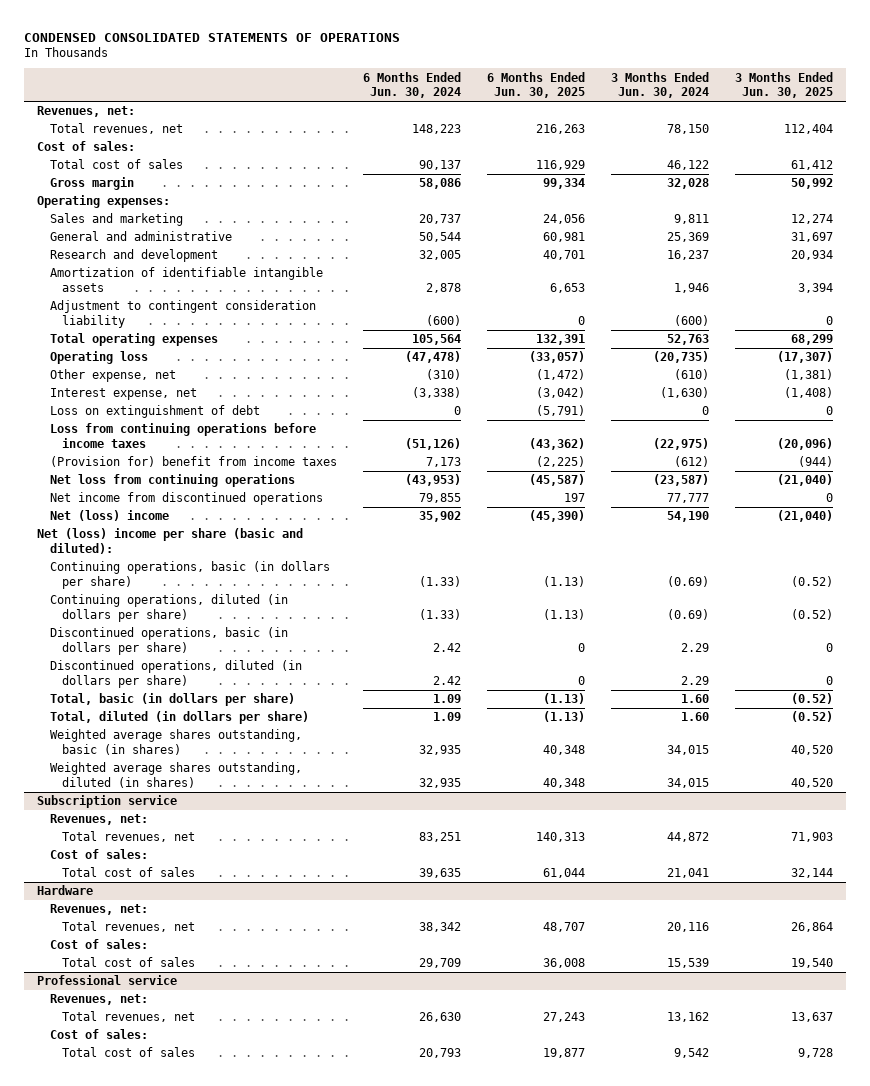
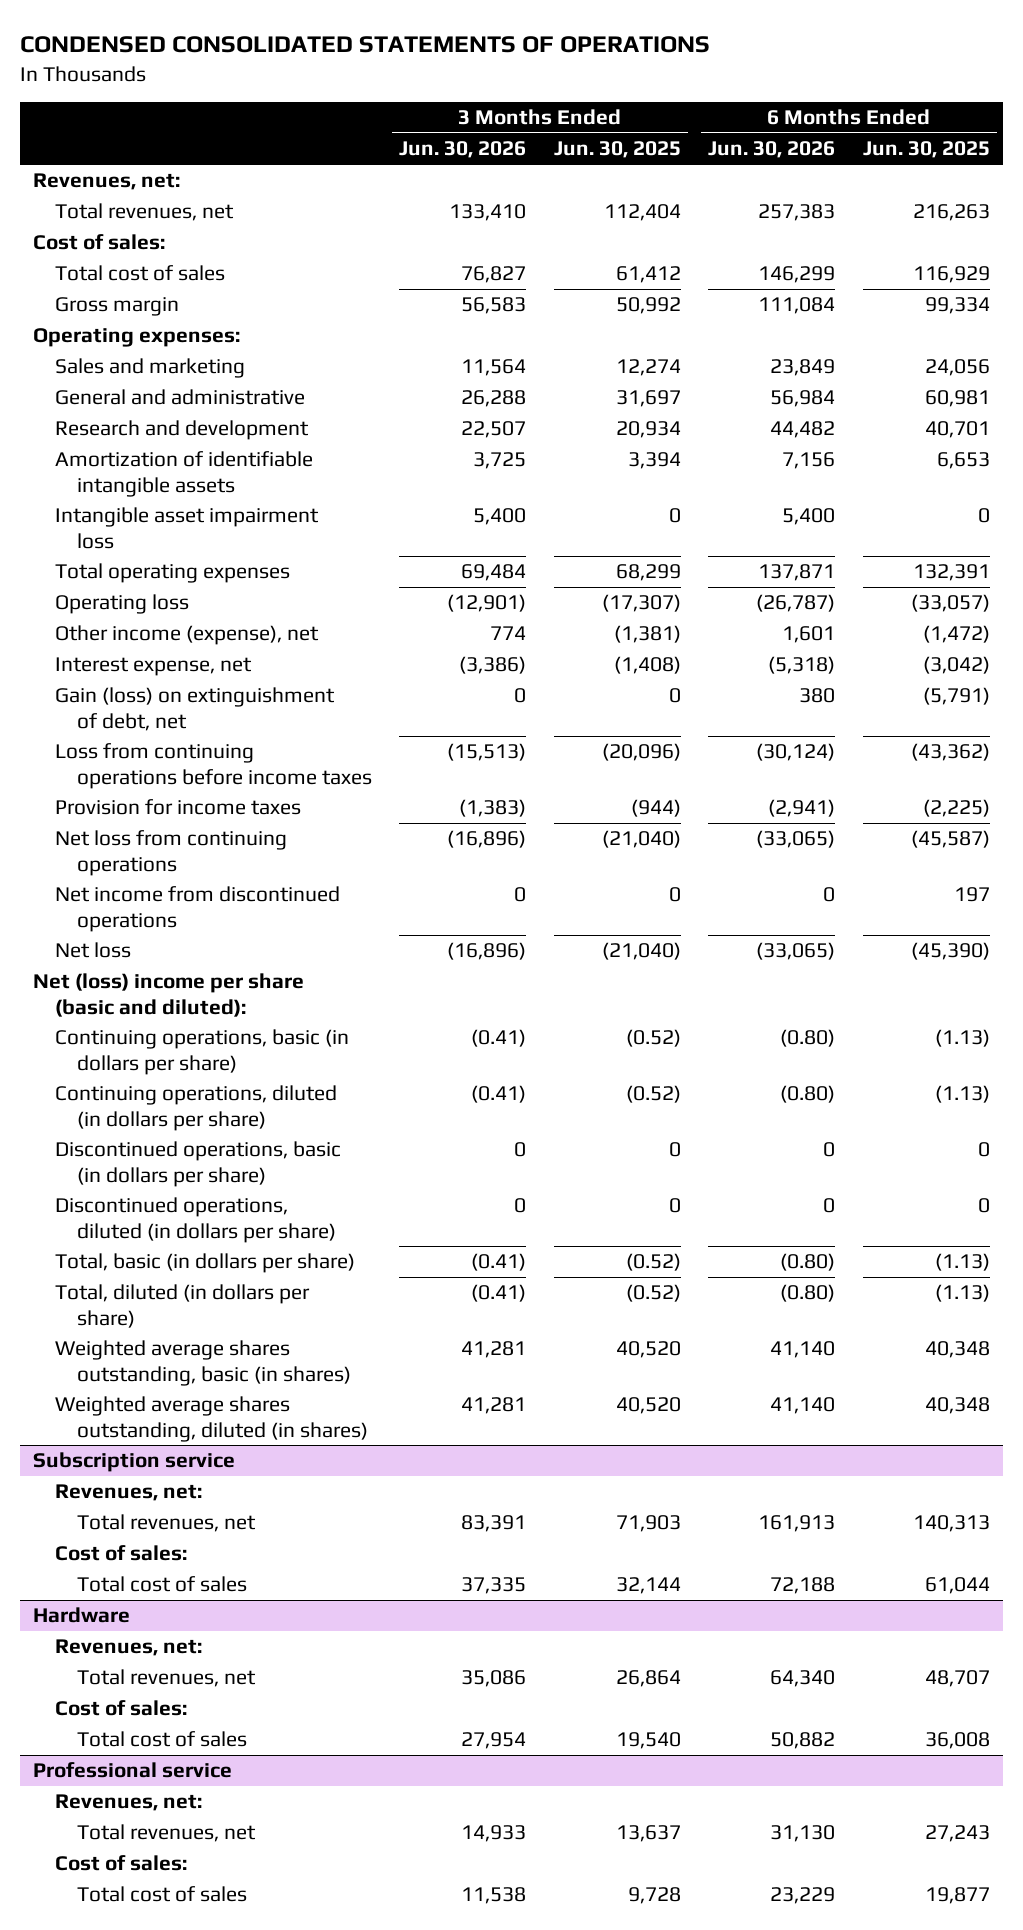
[362,71,461,99] 6 Months Ended Jun. 30, 2024 -> none
[610,71,709,99] 3 Months Ended Jun. 30, 2024 -> none
none -> [399,141,527,159] Jun. 30, 2026
none -> [708,141,836,159] Jun. 30, 2026
[49,300,316,328] Adjustment to contingent consideration liability -> none
none -> [54,507,319,549] Intangible asset impairment loss
[49,369,176,383] Other expense, net -> [54,625,319,646] Other income (expense), net
[49,405,260,419] Loss on extinguishment of debt -> [54,687,335,731] Gain (loss) on extinguishment of debt, net
[49,456,337,468] (Provision for) benefit from income taxes -> [54,799,301,816] Provision for income taxes
[49,510,169,522] Net (loss) income -> [54,942,131,959] Net loss

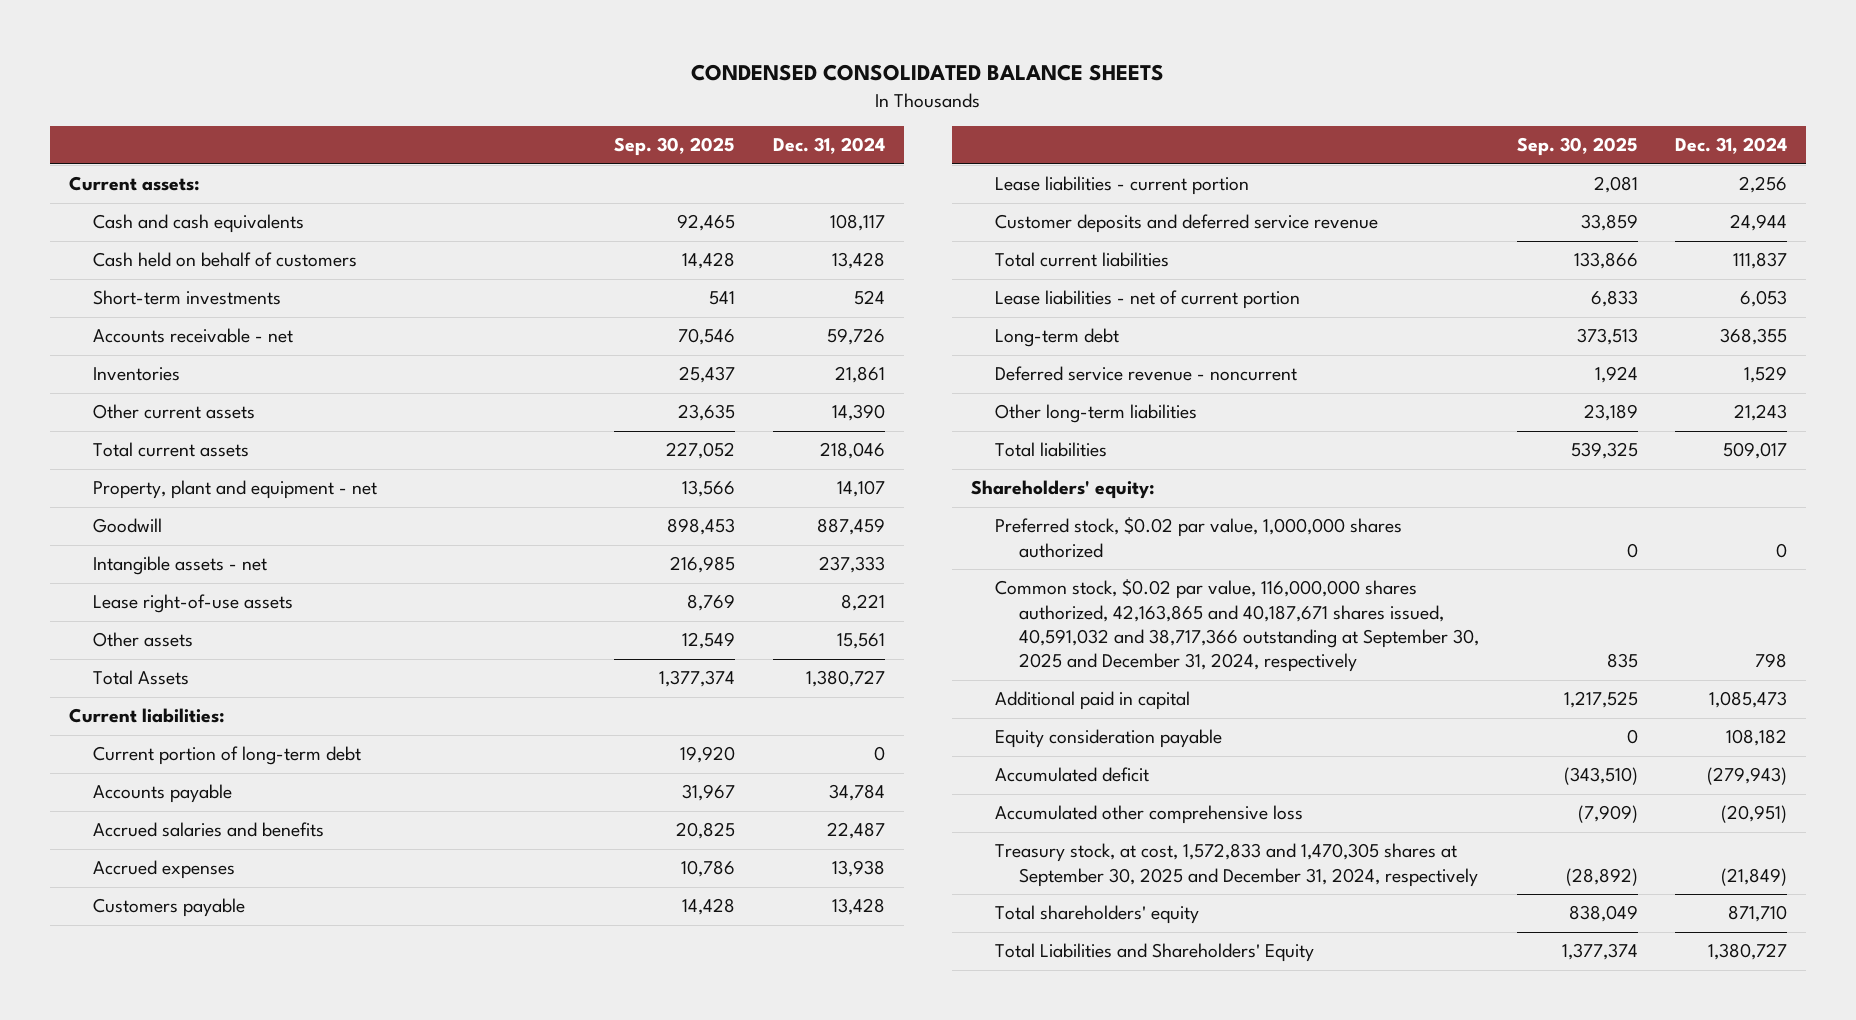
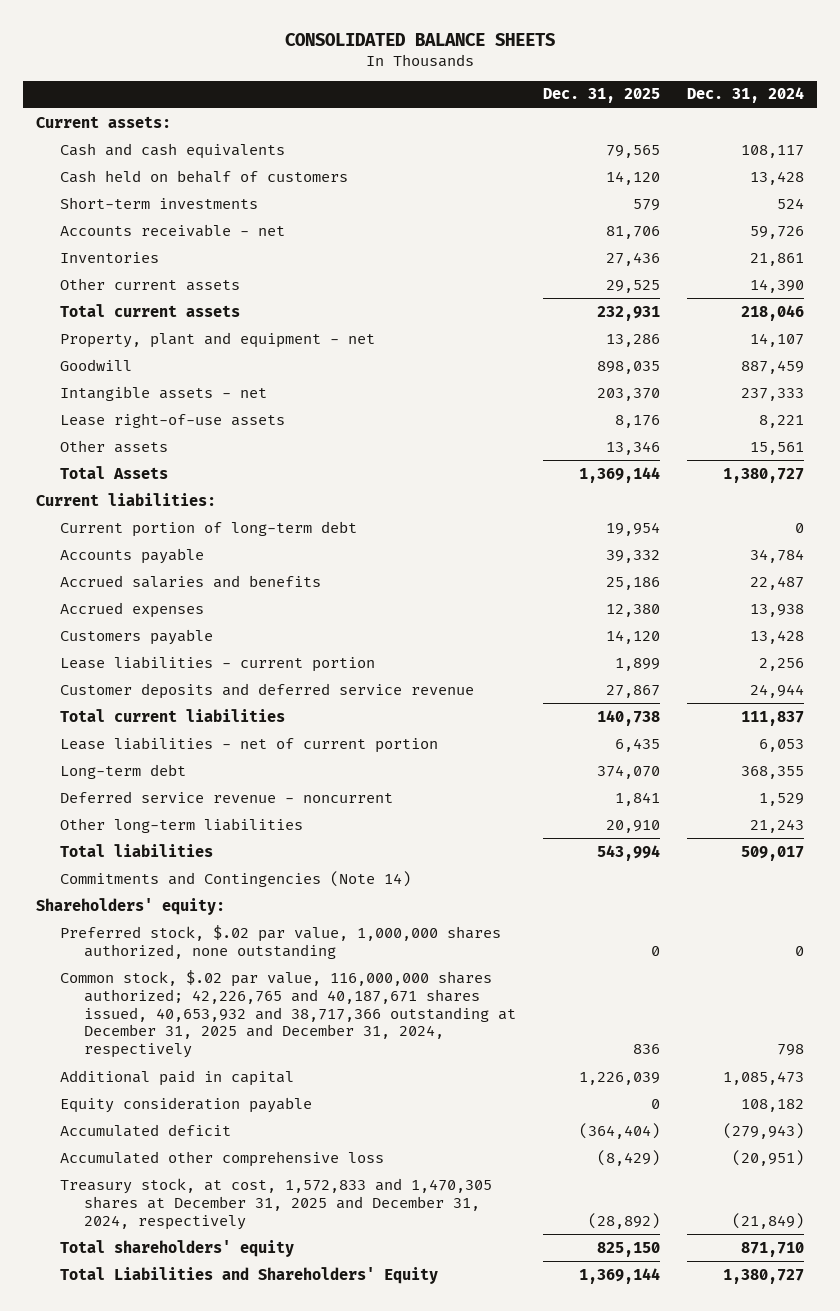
[690,64,1164,82] CONDENSED CONSOLIDATED BALANCE SHEETS -> [285,32,556,46] CONSOLIDATED BALANCE SHEETS
[614,137,736,157] Sep. 30, 2025 -> none
none -> [542,88,660,104] Dec. 31, 2025
none -> [60,870,412,887] Commitments and Contingencies (Note 14)
[995,517,1403,558] Preferred stock, $0.02 par value, 1,000,000 shares authorized -> [60,924,502,959] Preferred stock, $.02 par value, 1,000,000 shares authorized, none outstanding
[995,579,1480,673] Common stock, $0.02 par value, 116,000,000 shares authorized, 42,163,865 and 40,187,671 shares issued, 40,591,032 and 38,717,366 outstanding at September 30, 2025 and December 31, 2024, respectively -> [60,969,516,1059] Common stock, $.02 par value, 116,000,000 shares authorized; 42,226,765 and 40,187,671 shares issued, 40,653,932 and 38,717,366 outstanding at December 31, 2025 and December 31, 2024, respectively
[995,843,1479,887] Treasury stock, at cost, 1,572,833 and 1,470,305 shares at September 30, 2025 and December 31, 2024, respectively -> [60,1177,493,1230] Treasury stock, at cost, 1,572,833 and 1,470,305 shares at December 31, 2025 and December 31, 2024, respectively

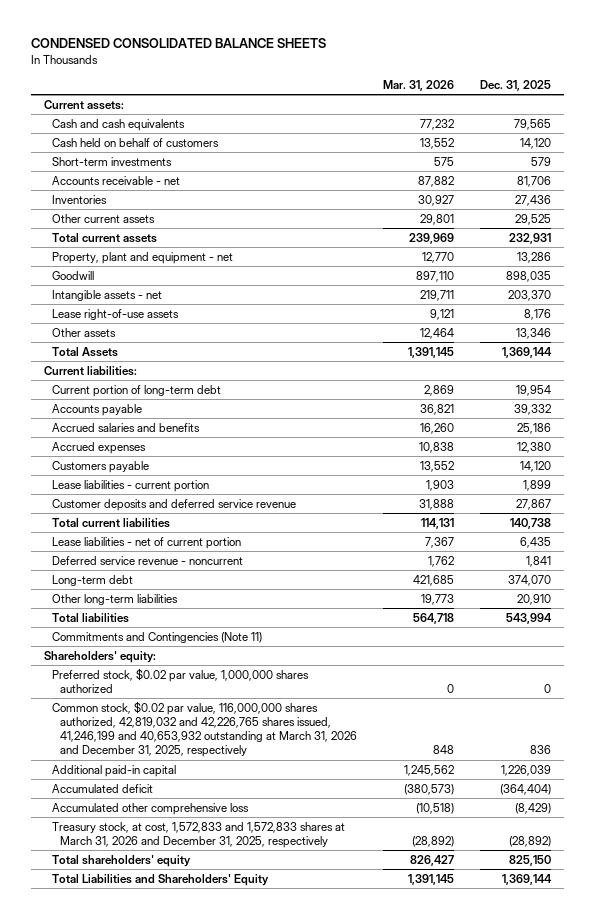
[285,32,556,46] CONSOLIDATED BALANCE SHEETS -> [30,38,326,49] CONDENSED CONSOLIDATED BALANCE SHEETS
[686,87,804,104] Dec. 31, 2024 -> none
none -> [382,80,454,92] Mar. 31, 2026
[60,763,187,779] Long-term debt -> [51,574,133,586] Long-term debt
[60,870,412,887] Commitments and Contingencies (Note 14) -> [51,631,262,643] Commitments and Contingencies (Note 11)
[60,1096,313,1113] Equity consideration payable -> none
[60,924,502,959] Preferred stock, $.02 par value, 1,000,000 shares authorized, none outstanding -> [51,667,309,693] Preferred stock, $0.02 par value, 1,000,000 shares authorized
[60,969,516,1059] Common stock, $.02 par value, 116,000,000 shares authorized; 42,226,765 and 40,187,671 shares issued, 40,653,932 and 38,717,366 outstanding at December 31, 2025 and December 31, 2024, respectively -> [51,700,357,758] Common stock, $0.02 par value, 116,000,000 shares authorized, 42,819,032 and 42,226,765 shares issued, 41,246,199 and 40,653,932 outstanding at March 31, 2026 and December 31, 2025, respectively
[60,1069,295,1086] Additional paid in capital -> [51,764,176,777] Additional paid-in capital
[60,1177,493,1230] Treasury stock, at cost, 1,572,833 and 1,470,305 shares at December 31, 2025 and December 31, 2024, respectively -> [51,821,345,848] Treasury stock, at cost, 1,572,833 and 1,572,833 shares at March 31, 2026 and December 31, 2025, respectively

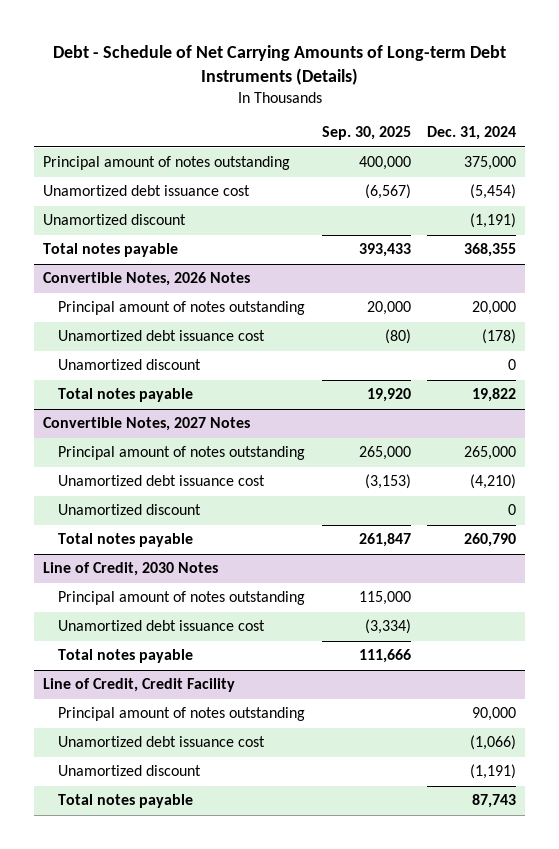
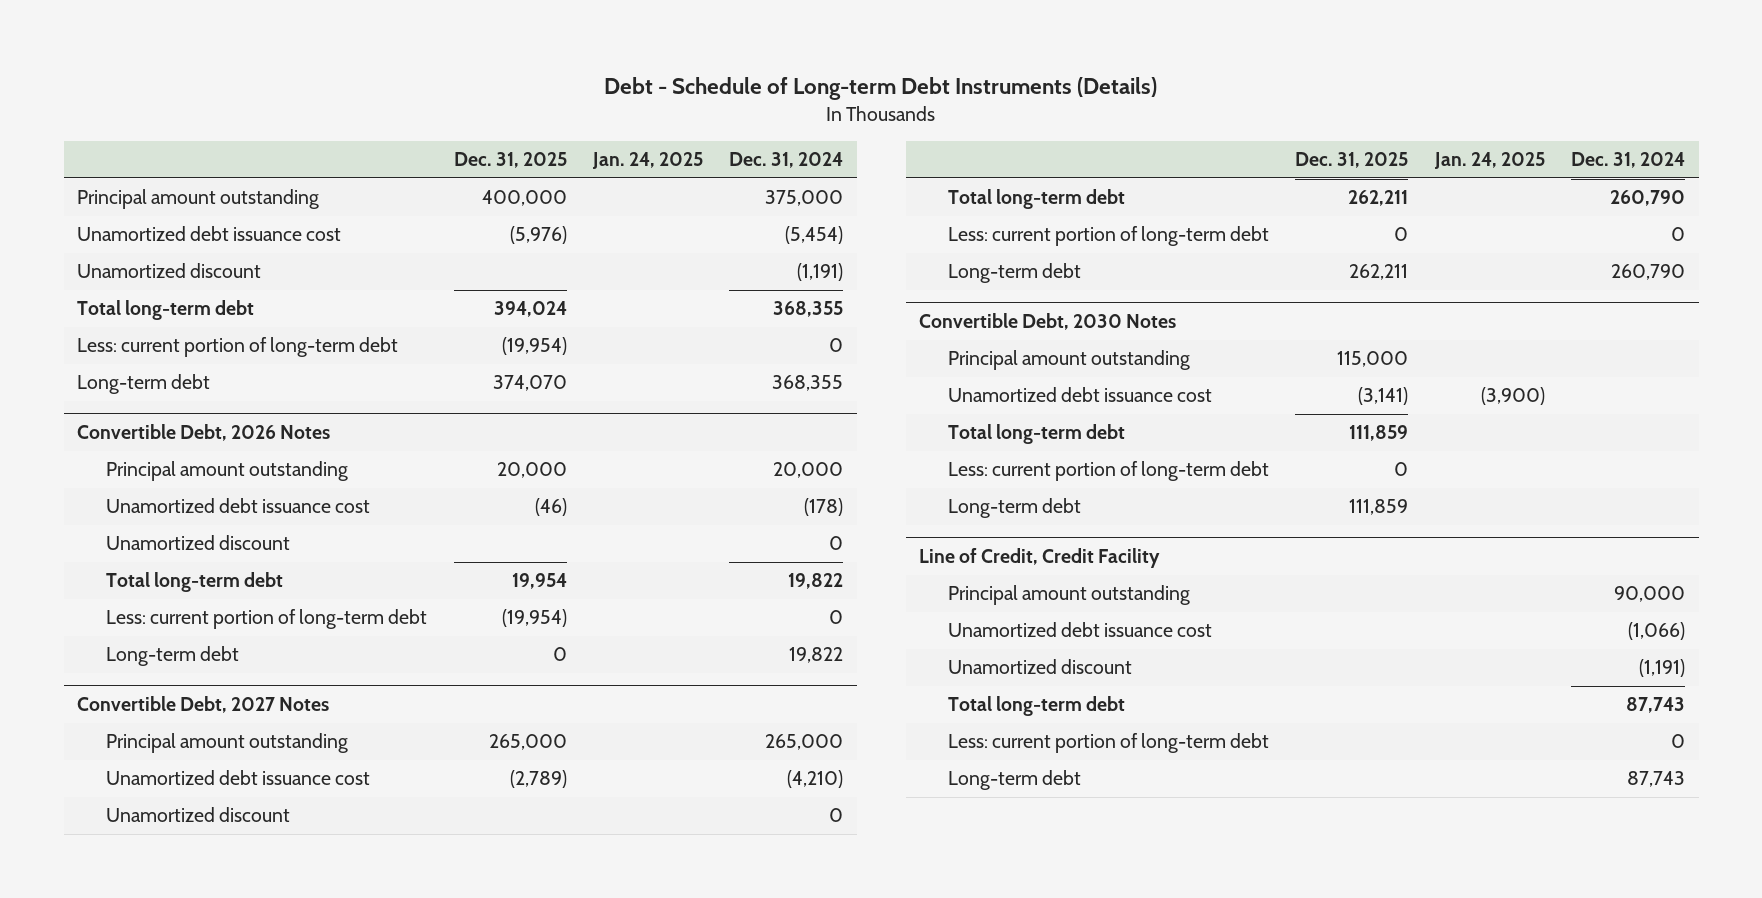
[52,45,506,85] Debt - Schedule of Net Carrying Amounts of Long-term Debt Instruments (Details) -> [604,77,1158,101] Debt - Schedule of Long-term Debt Instruments (Details)
[321,126,411,141] Sep. 30, 2025 -> none
none -> [453,152,567,169] Dec. 31, 2025
none -> [591,152,703,170] Jan. 24, 2025
[42,156,290,171] Principal amount of notes outstanding -> [77,189,320,210] Principal amount outstanding
[42,243,178,258] Total notes payable -> [77,300,255,321] Total long-term debt
none -> [77,337,399,358] Less: current portion of long-term debt
none -> [77,374,211,395] Long-term debt
[42,272,250,287] Convertible Notes, 2026 Notes -> [77,423,331,441] Convertible Debt, 2026 Notes
[57,301,305,316] Principal amount of notes outstanding -> [106,461,349,482] Principal amount outstanding
[57,388,193,403] Total notes payable -> [106,572,284,593] Total long-term debt
none -> [106,609,428,630] Less: current portion of long-term debt
none -> [106,646,240,667] Long-term debt
[42,417,250,432] Convertible Notes, 2027 Notes -> [77,695,330,713] Convertible Debt, 2027 Notes
[57,446,305,461] Principal amount of notes outstanding -> [106,733,349,754] Principal amount outstanding
[42,562,218,577] Line of Credit, 2030 Notes -> none
[57,533,193,548] Total notes payable -> [948,189,1126,210] Total long-term debt
none -> [948,226,1270,247] Less: current portion of long-term debt
none -> [948,263,1082,284] Long-term debt
none -> [919,312,1177,330] Convertible Debt, 2030 Notes
[57,591,305,606] Principal amount of notes outstanding -> [948,350,1191,371] Principal amount outstanding
[57,649,193,664] Total notes payable -> [948,424,1126,445] Total long-term debt
none -> [948,461,1270,482] Less: current portion of long-term debt
none -> [948,498,1082,519] Long-term debt
[57,707,305,722] Principal amount of notes outstanding -> [948,585,1191,606] Principal amount outstanding
[57,794,193,809] Total notes payable -> [948,696,1126,717] Total long-term debt
none -> [948,733,1270,754] Less: current portion of long-term debt
none -> [948,770,1082,791] Long-term debt

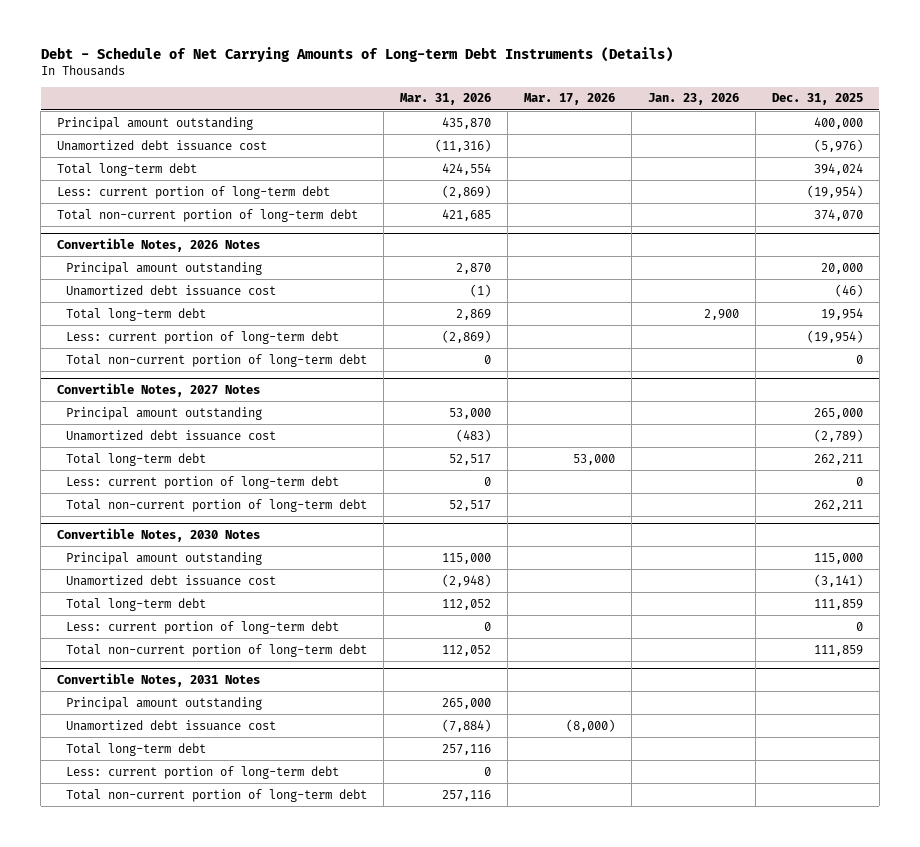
[604,77,1158,101] Debt - Schedule of Long-term Debt Instruments (Details) -> [40,47,673,63] Debt - Schedule of Net Carrying Amounts of Long-term Debt Instruments (Details)
[591,152,703,170] Jan. 24, 2025 -> none
[729,152,844,169] Dec. 31, 2024 -> none
none -> [399,93,491,106] Mar. 31, 2026
none -> [523,93,615,106] Mar. 17, 2026
none -> [647,93,739,106] Jan. 23, 2026
[77,263,262,279] Unamortized discount -> none
[77,374,211,395] Long-term debt -> [57,208,359,222] Total non-current portion of long-term debt
[77,423,331,441] Convertible Debt, 2026 Notes -> [57,238,261,253] Convertible Notes, 2026 Notes
[106,535,291,551] Unamortized discount -> none
[106,646,240,667] Long-term debt -> [65,353,367,367] Total non-current portion of long-term debt
[77,695,330,713] Convertible Debt, 2027 Notes -> [57,383,261,398] Convertible Notes, 2027 Notes
[106,807,291,823] Unamortized discount -> none
[948,263,1082,284] Long-term debt -> [65,498,367,512] Total non-current portion of long-term debt
[919,312,1177,330] Convertible Debt, 2030 Notes -> [57,528,261,543] Convertible Notes, 2030 Notes
[919,547,1161,568] Line of Credit, Credit Facility -> none
[948,498,1082,519] Long-term debt -> [65,643,367,657] Total non-current portion of long-term debt
none -> [57,673,261,688] Convertible Notes, 2031 Notes
[948,659,1133,675] Unamortized discount -> none
[948,770,1082,791] Long-term debt -> [65,788,367,802] Total non-current portion of long-term debt

